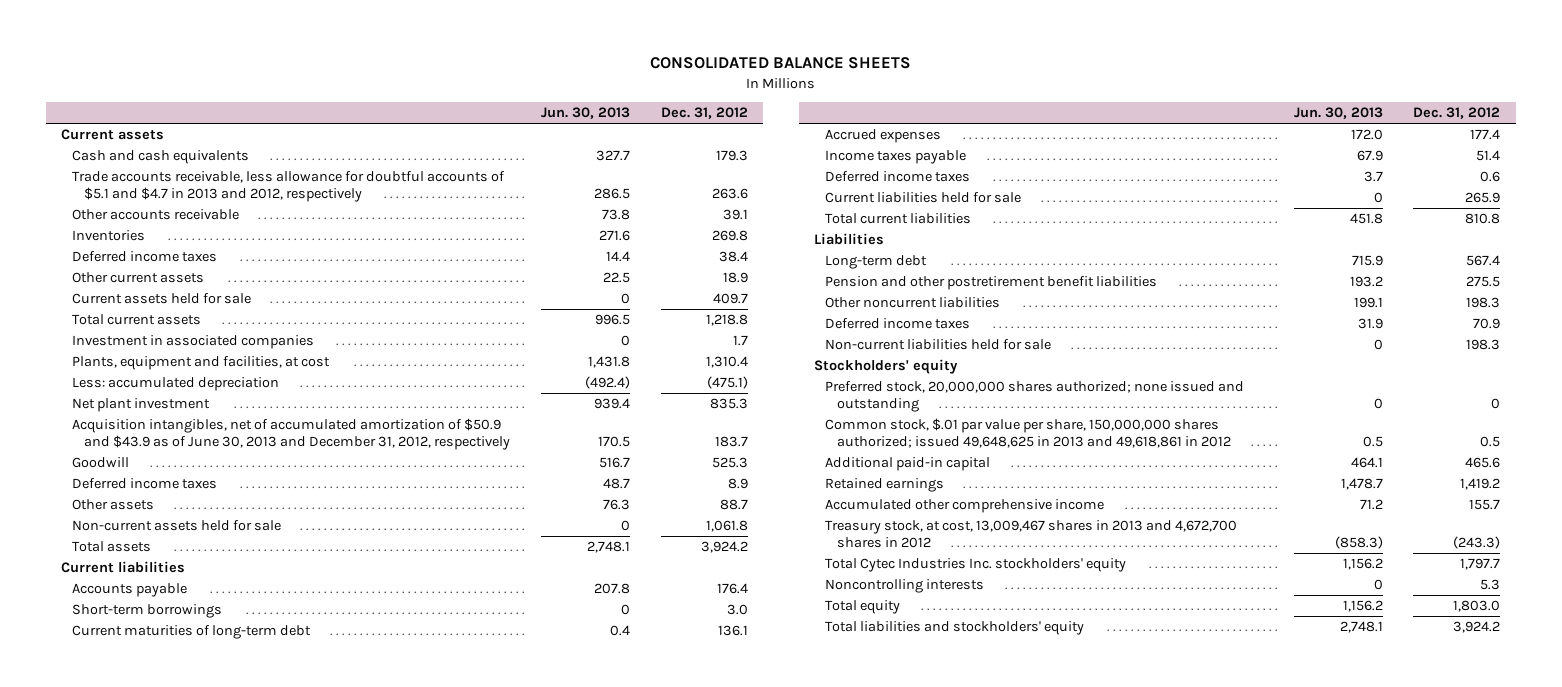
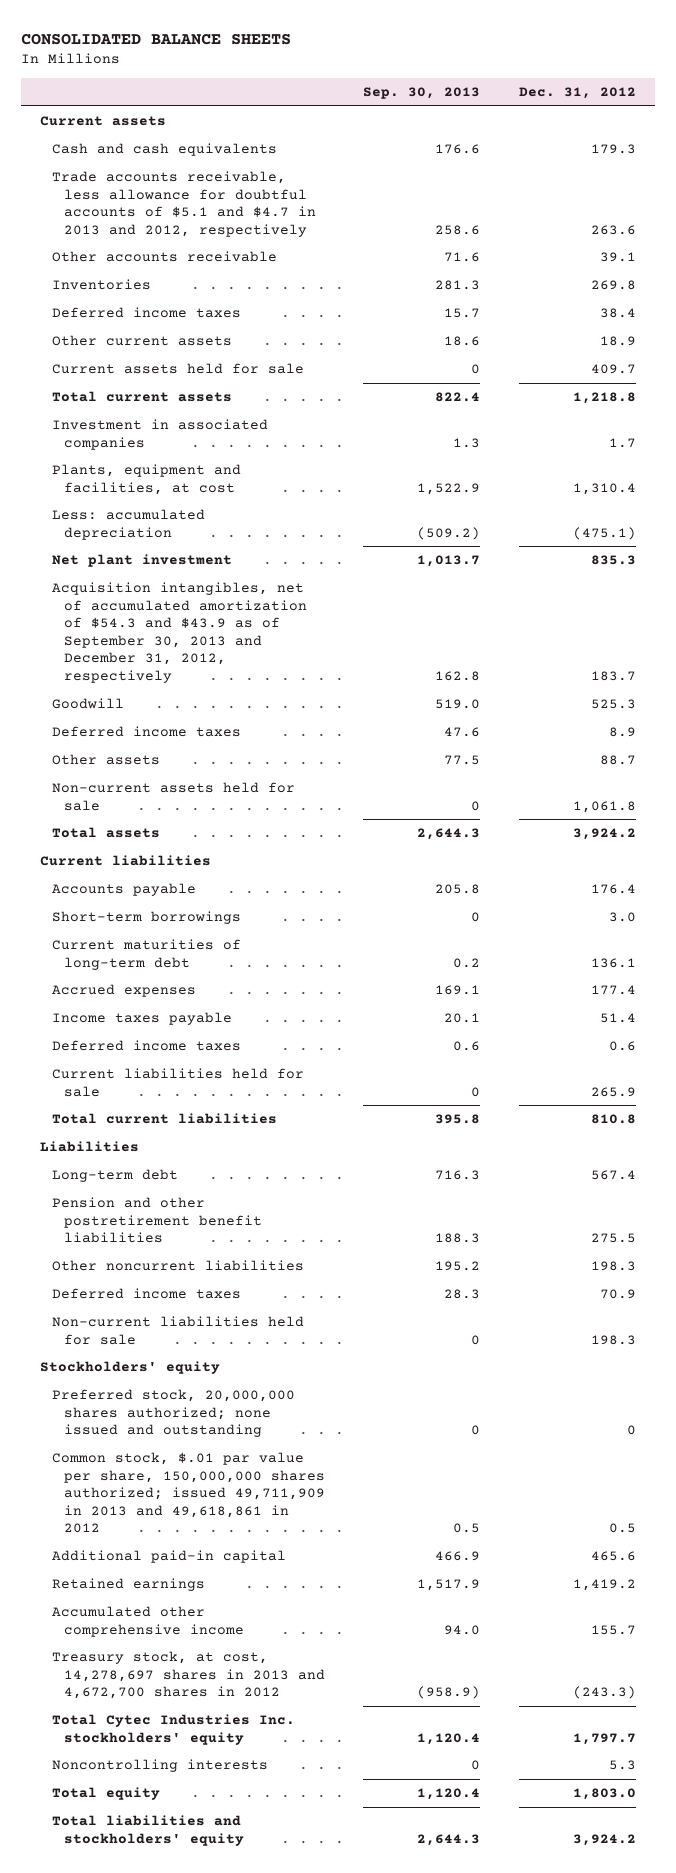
[540,107,630,120] Jun. 30, 2013 -> none
none -> [363,87,481,100] Sep. 30, 2013
[72,418,510,450] Acquisition intangibles, net of accumulated amortization of $50.9 and $43.9 as of June 30, 2013 and December 31, 2012, respectively -> [52,582,307,684] Acquisition intangibles, net of accumulated amortization of $54.3 and $43.9 as of September 30, 2013 and December 31, 2012, respectively
[825,418,1231,448] Common stock, $.01 par value per share, 150,000,000 shares authorized; issued 49,648,625 in 2013 and 49,618,861 in 2012 -> [52,1452,325,1534] Common stock, $.01 par value per share, 150,000,000 shares authorized; issued 49,711,909 in 2013 and 49,618,861 in 2012
[825,520,1238,548] Treasury stock, at cost, 13,009,467 shares in 2013 and 4,672,700 shares in 2012 -> [52,1651,325,1700] Treasury stock, at cost, 14,278,697 shares in 2013 and 4,672,700 shares in 2012

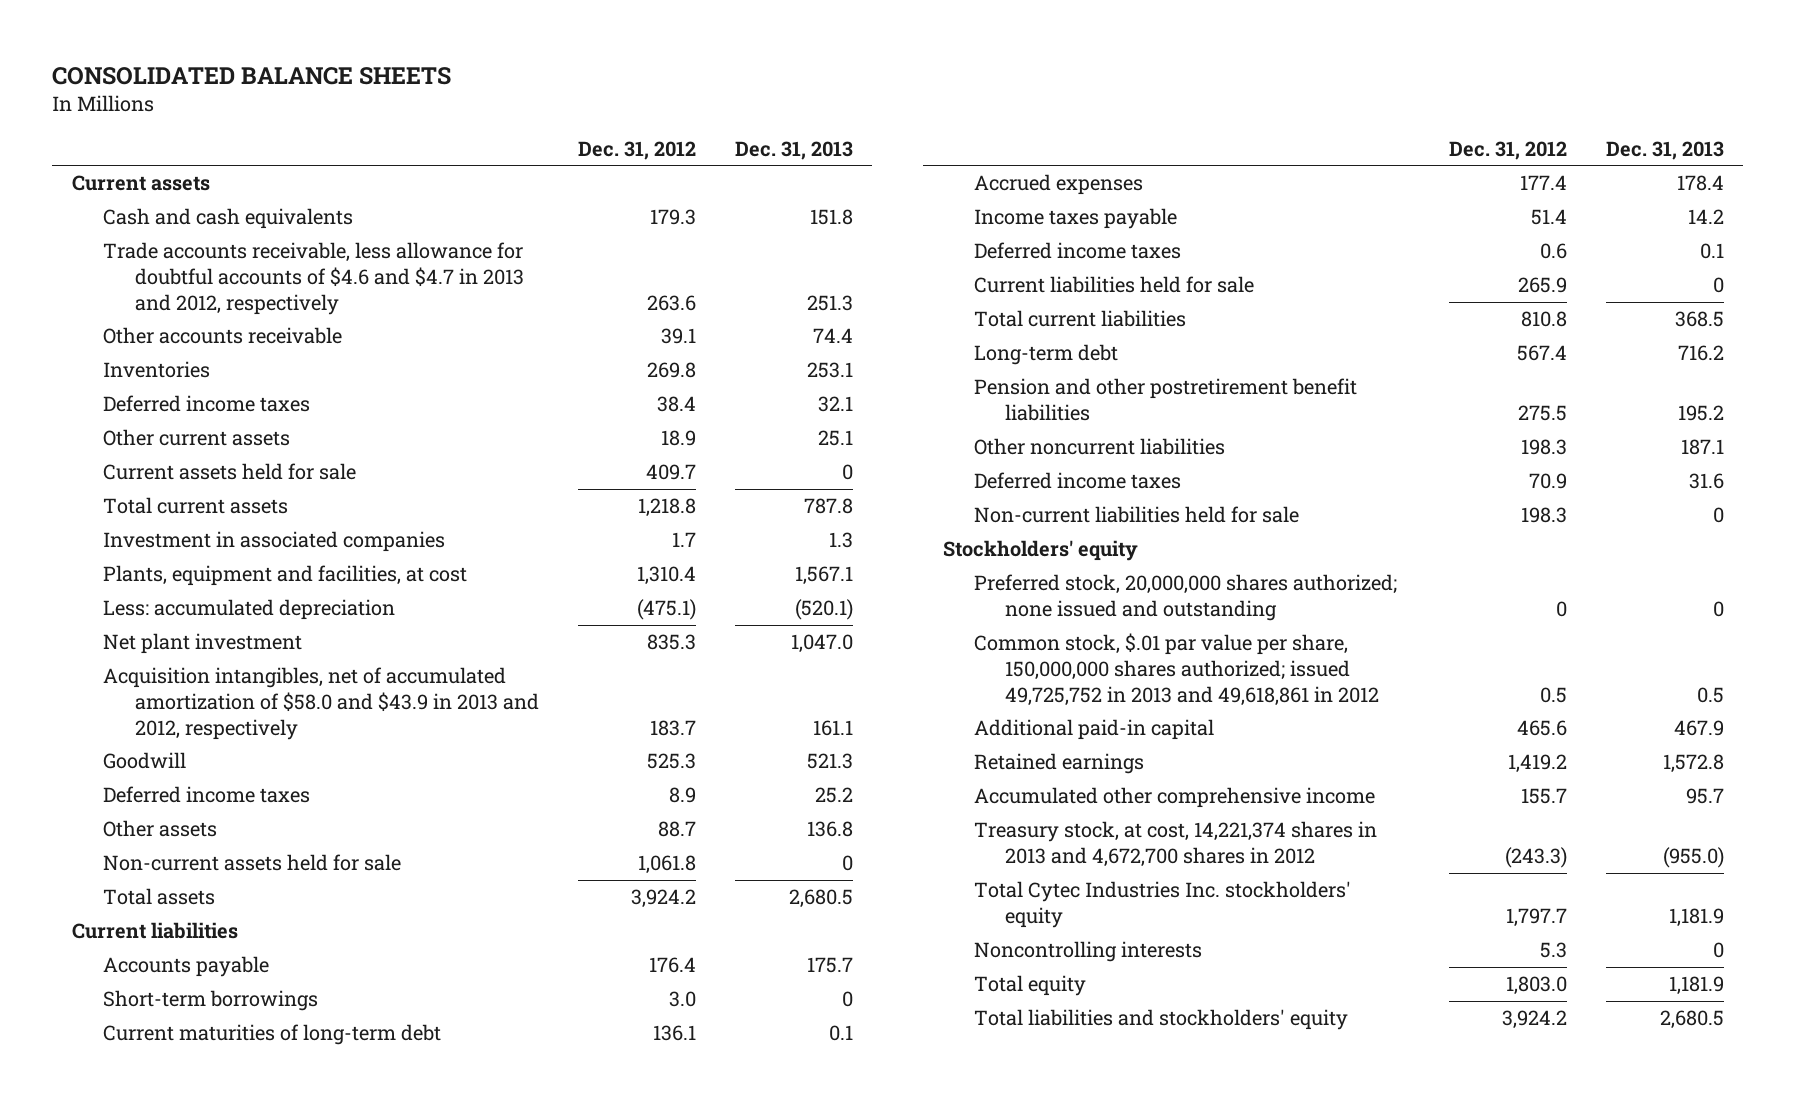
[363,87,481,100] Sep. 30, 2013 -> none
none -> [734,140,853,160] Dec. 31, 2013
[52,171,316,237] Trade accounts receivable, less allowance for doubtful accounts of $5.1 and $4.7 in 2013 and 2012, respectively -> [103,242,524,315] Trade accounts receivable, less allowance for doubtful accounts of $4.6 and $4.7 in 2013 and 2012, respectively
[52,582,307,684] Acquisition intangibles, net of accumulated amortization of $54.3 and $43.9 as of September 30, 2013 and December 31, 2012, respectively -> [103,667,539,740] Acquisition intangibles, net of accumulated amortization of $58.0 and $43.9 in 2013 and 2012, respectively
[40,1141,140,1153] Liabilities -> none
[52,1452,325,1534] Common stock, $.01 par value per share, 150,000,000 shares authorized; issued 49,711,909 in 2013 and 49,618,861 in 2012 -> [973,633,1380,706] Common stock, $.01 par value per share, 150,000,000 shares authorized; issued 49,725,752 in 2013 and 49,618,861 in 2012
[52,1651,325,1700] Treasury stock, at cost, 14,278,697 shares in 2013 and 4,672,700 shares in 2012 -> [973,821,1377,868] Treasury stock, at cost, 14,221,374 shares in 2013 and 4,672,700 shares in 2012

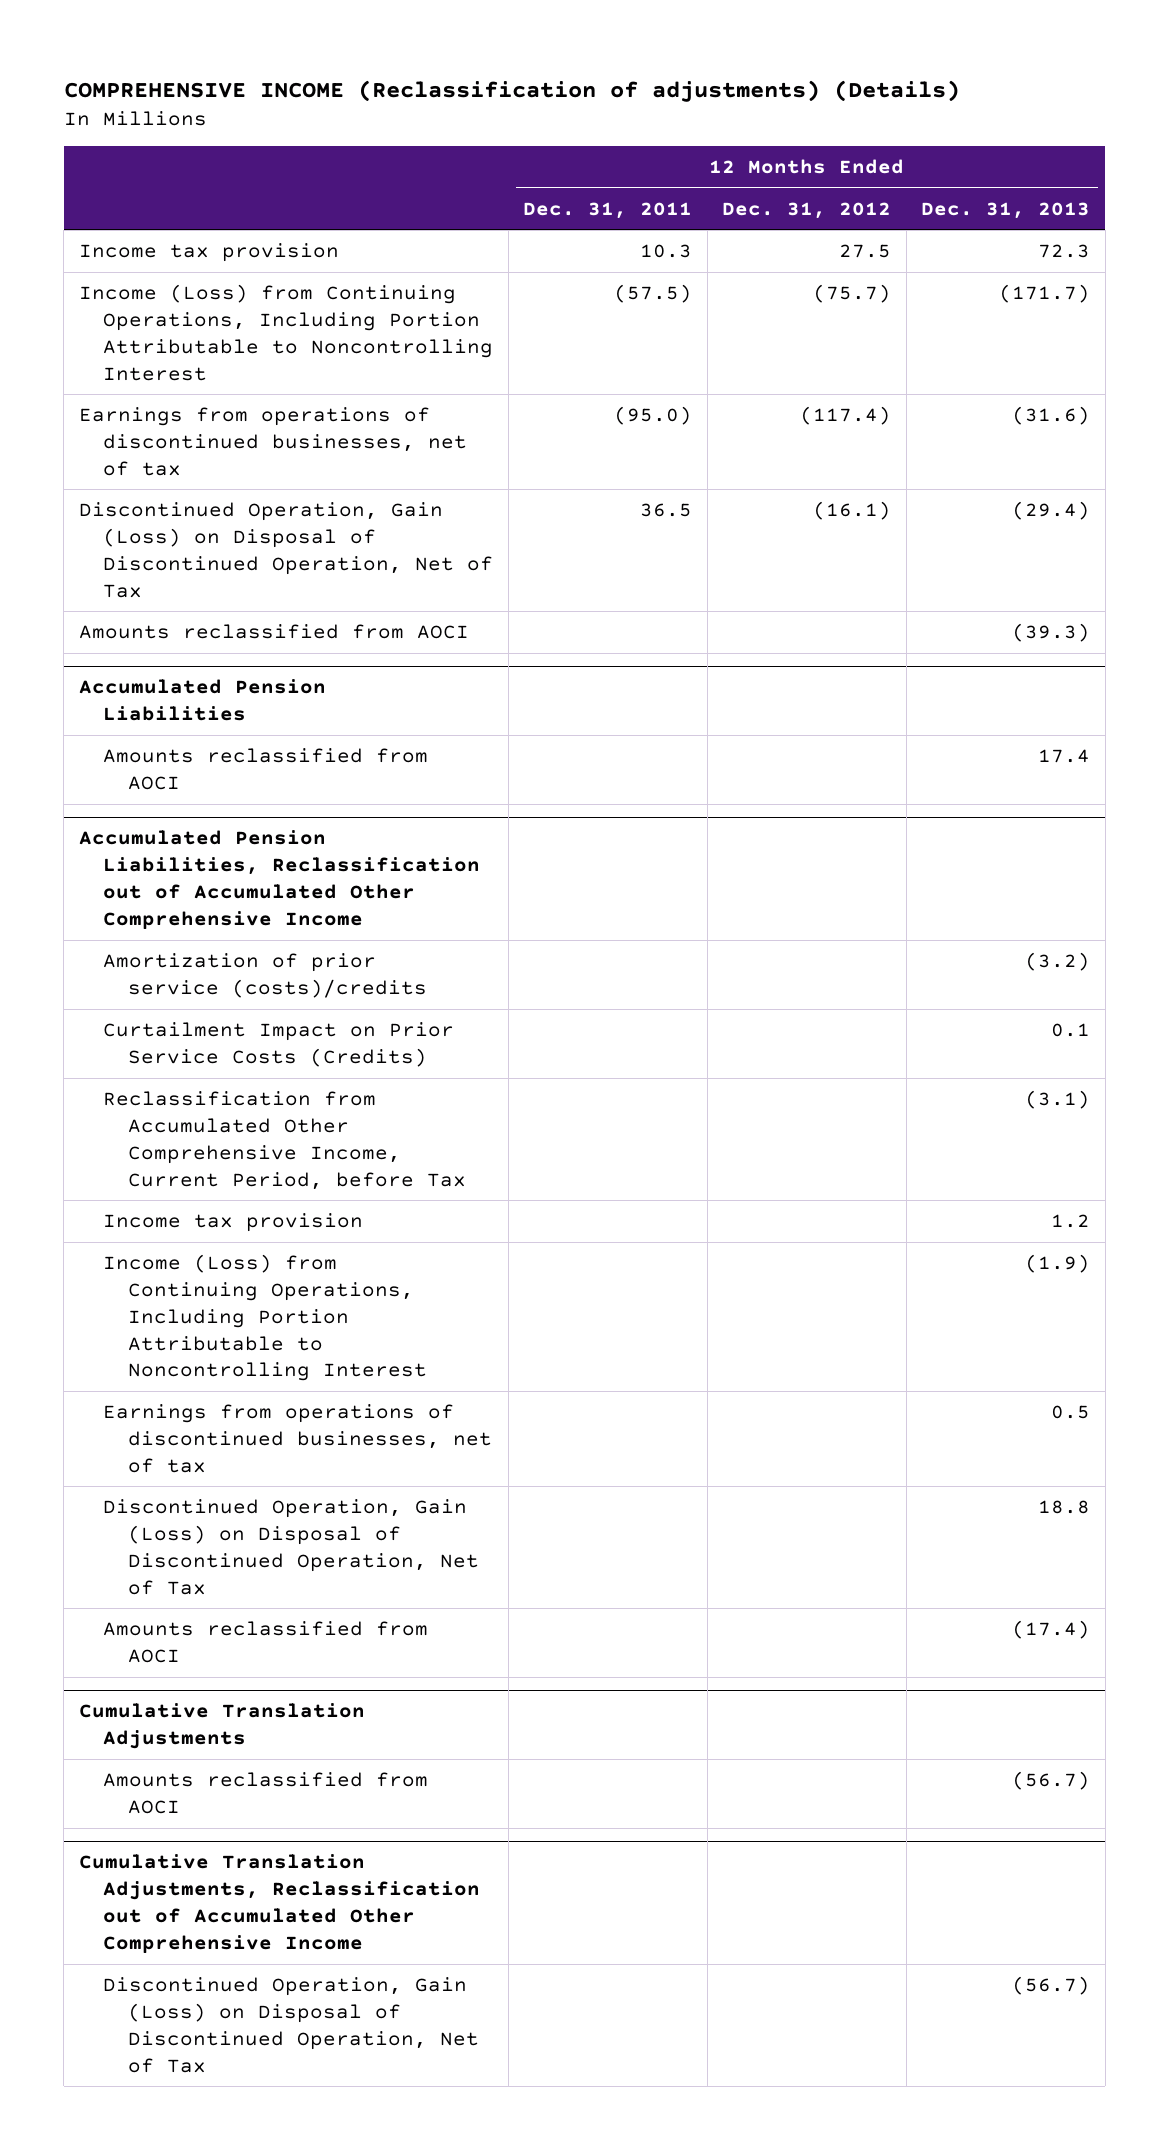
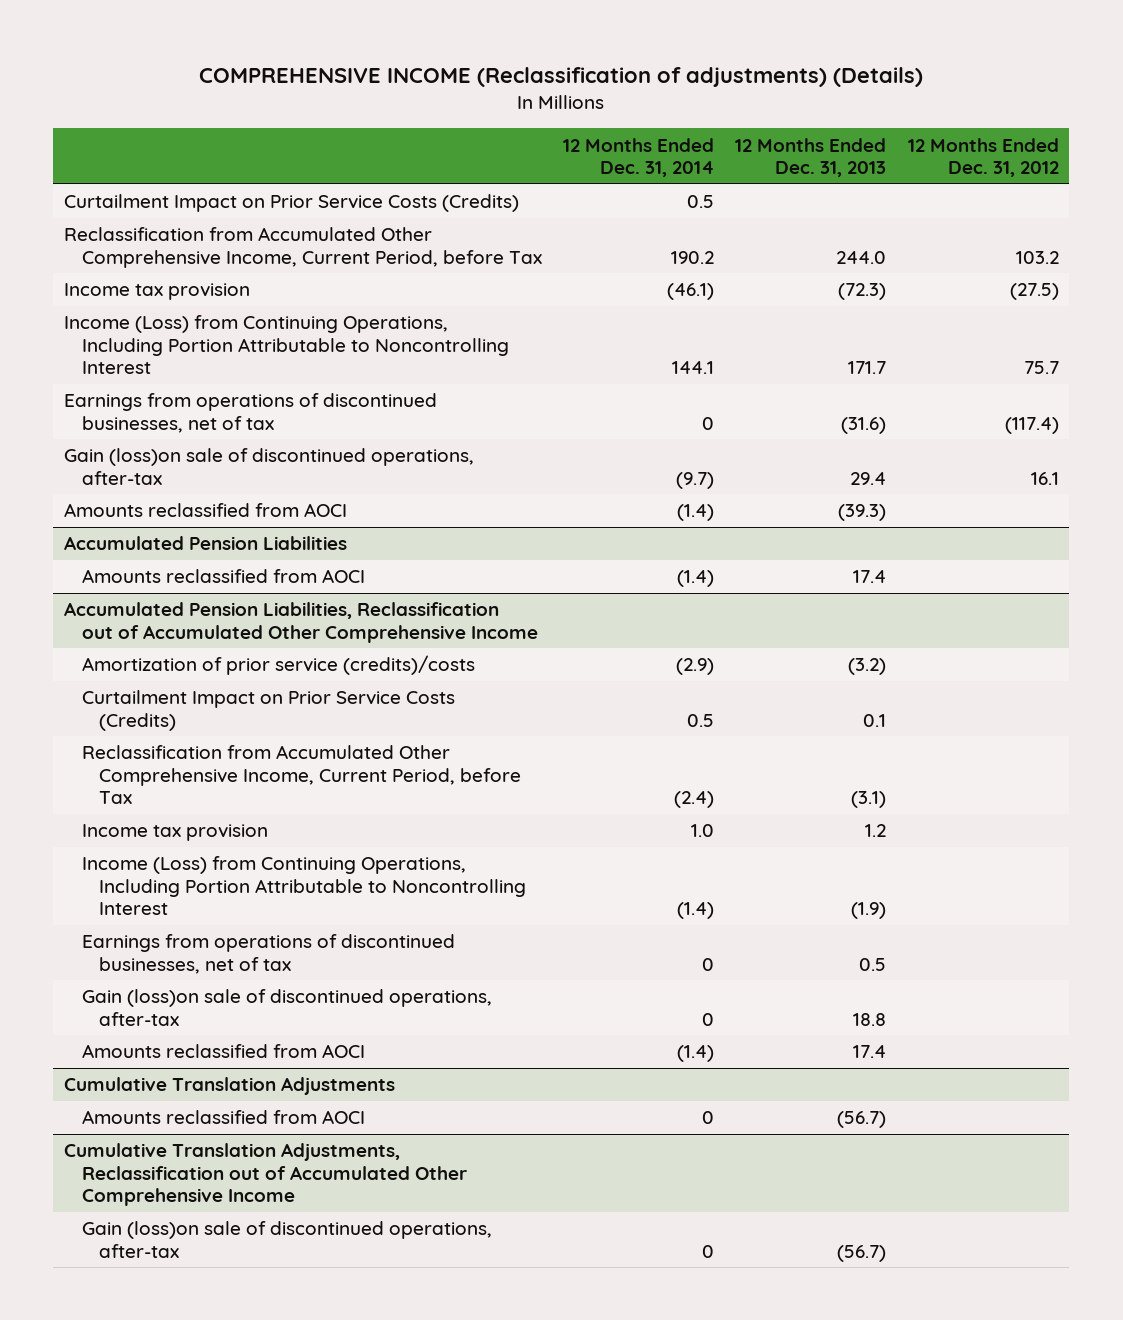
[523,201,693,219] Dec. 31, 2011 -> none
none -> [563,137,715,178] 12 Months Ended Dec. 31, 2014
none -> [64,194,520,213] Curtailment Impact on Prior Service Costs (Credits)
none -> [64,227,542,268] Reclassification from Accumulated Other Comprehensive Income, Current Period, before Tax
[839,244,892,259] 27.5 -> [1009,283,1059,301] (27.5)
[1038,244,1091,259] 72.3 -> [838,283,887,301] (72.3)
[813,284,892,304] (75.7) -> [1023,361,1059,375] 75.7
[999,284,1091,304] (171.7) -> [848,361,887,375] 171.7
[78,502,494,598] Discontinued Operation, Gain (Loss) on Disposal of Discontinued Operation, Net of Tax -> [64,448,475,485] Gain (loss)on sale of discontinued operations, after-tax
[813,501,892,521] (16.1) -> [1030,471,1059,485] 16.1
[1012,501,1091,521] (29.4) -> [850,471,887,485] 29.4
[103,953,427,998] Amortization of prior service (costs)/credits -> [81,655,475,676] Amortization of prior service (credits)/costs
[103,1499,479,1595] Discontinued Operation, Gain (Loss) on Disposal of Discontinued Operation, Net of Tax -> [81,989,492,1026] Gain (loss)on sale of discontinued operations, after-tax
[1012,1620,1091,1640] (17.4) -> [853,1045,887,1059] 17.4
[103,1977,479,2073] Discontinued Operation, Gain (Loss) on Disposal of Discontinued Operation, Net of Tax -> [81,1221,492,1258] Gain (loss)on sale of discontinued operations, after-tax

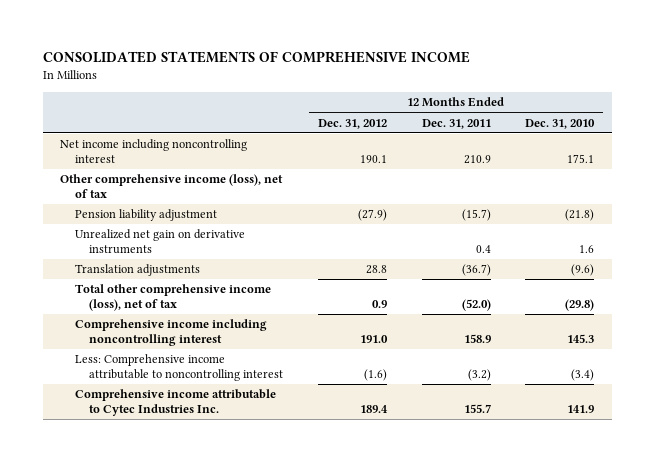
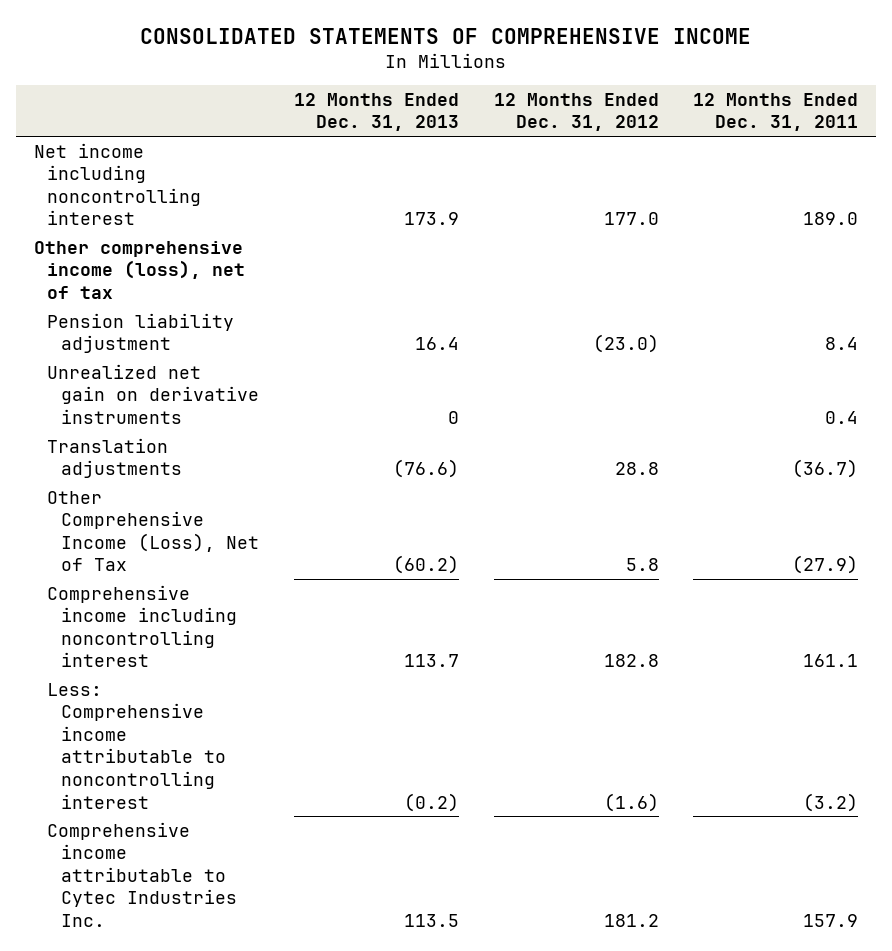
[525,118,596,129] Dec. 31, 2010 -> none
none -> [293,92,459,132] 12 Months Ended Dec. 31, 2013
[359,155,387,164] 190.1 -> [603,212,659,226] 177.0
[463,155,491,165] 210.9 -> [803,212,859,226] 189.0
[357,209,387,222] (27.9) -> [592,334,659,354] (23.0)
[461,209,491,222] (15.7) -> [825,337,859,351] 8.4
[74,284,271,312] Total other comprehensive income (loss), net of tax -> [47,490,260,572] Other Comprehensive Income (Loss), Net of Tax
[371,300,387,309] 0.9 -> [625,558,659,572] 5.8
[461,299,491,312] (52.0) -> [792,555,859,575] (27.9)
[359,335,388,344] 191.0 -> [603,654,659,668] 182.8
[463,334,491,344] 158.9 -> [803,654,859,668] 161.1
[359,405,388,414] 189.4 -> [603,914,659,928] 181.2
[463,404,491,414] 155.7 -> [803,914,859,928] 157.9

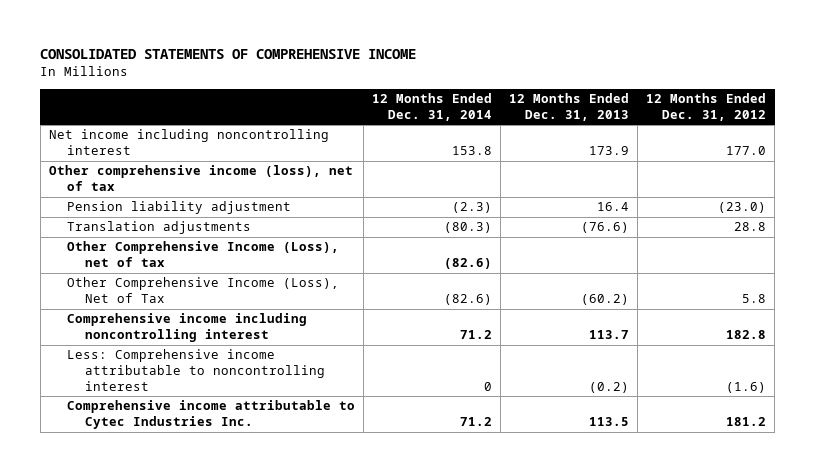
[693,92,859,132] 12 Months Ended Dec. 31, 2011 -> none
none -> [371,92,492,121] 12 Months Ended Dec. 31, 2014
[47,363,260,424] Unrealized net gain on derivative instruments -> none
none -> [66,241,339,268] Other Comprehensive Income (Loss), net of tax

